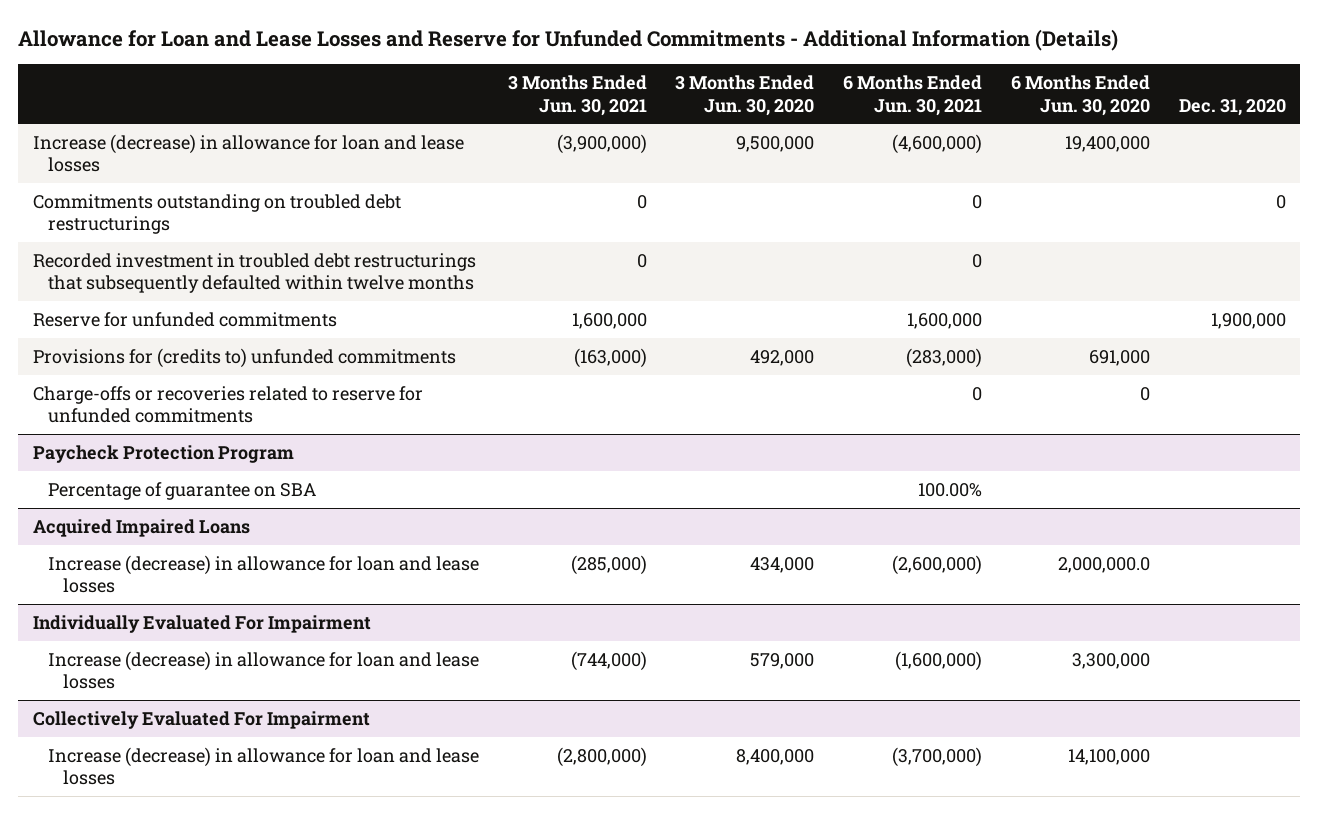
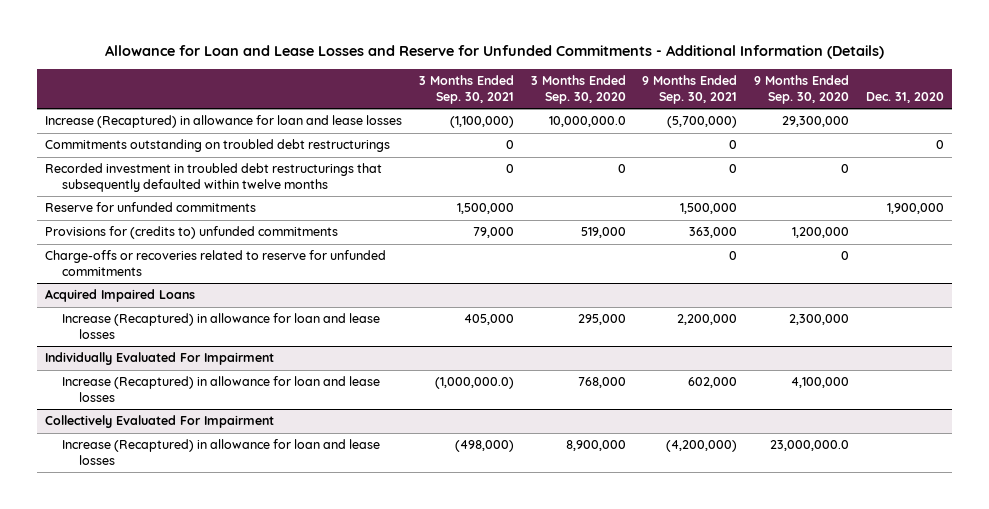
[507,75,647,116] 3 Months Ended Jun. 30, 2021 -> none
[675,75,815,116] 3 Months Ended Jun. 30, 2020 -> none
[843,75,983,116] 6 Months Ended Jun. 30, 2021 -> none
[1011,75,1151,116] 6 Months Ended Jun. 30, 2020 -> none
none -> [418,75,514,104] 3 Months Ended Sep. 30, 2021
none -> [530,75,626,104] 3 Months Ended Sep. 30, 2020
none -> [642,75,738,104] 9 Months Ended Sep. 30, 2021
none -> [754,75,850,104] 9 Months Ended Sep. 30, 2020
[32,133,464,173] Increase (decrease) in allowance for loan and lease losses -> [45,115,403,129] Increase (Recaptured) in allowance for loan and lease losses
[32,444,294,463] Paycheck Protection Program -> none
[47,481,316,500] Percentage of guarantee on SBA -> none
[47,554,479,594] Increase (decrease) in allowance for loan and lease losses -> [62,313,381,339] Increase (Recaptured) in allowance for loan and lease losses
[47,650,479,690] Increase (decrease) in allowance for loan and lease losses -> [62,376,381,402] Increase (Recaptured) in allowance for loan and lease losses
[47,746,479,786] Increase (decrease) in allowance for loan and lease losses -> [62,439,381,465] Increase (Recaptured) in allowance for loan and lease losses

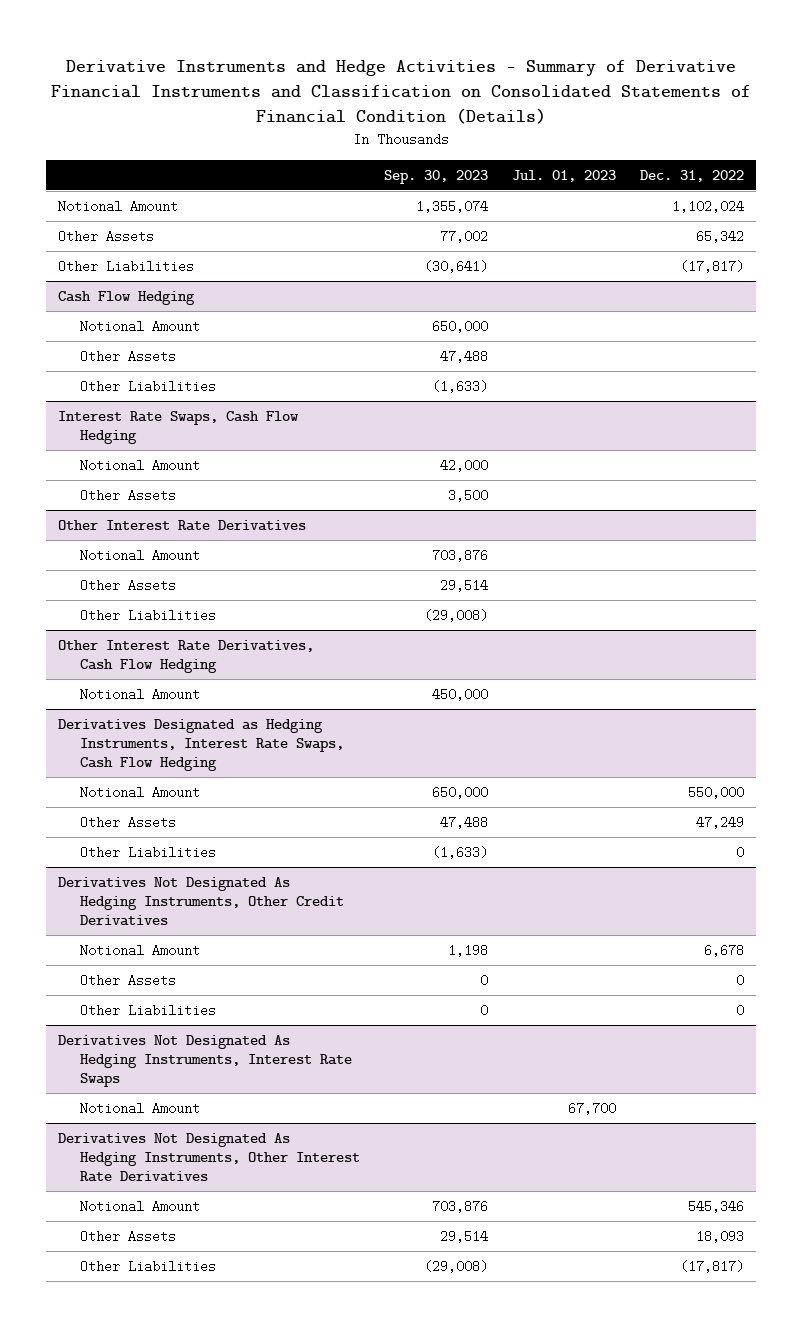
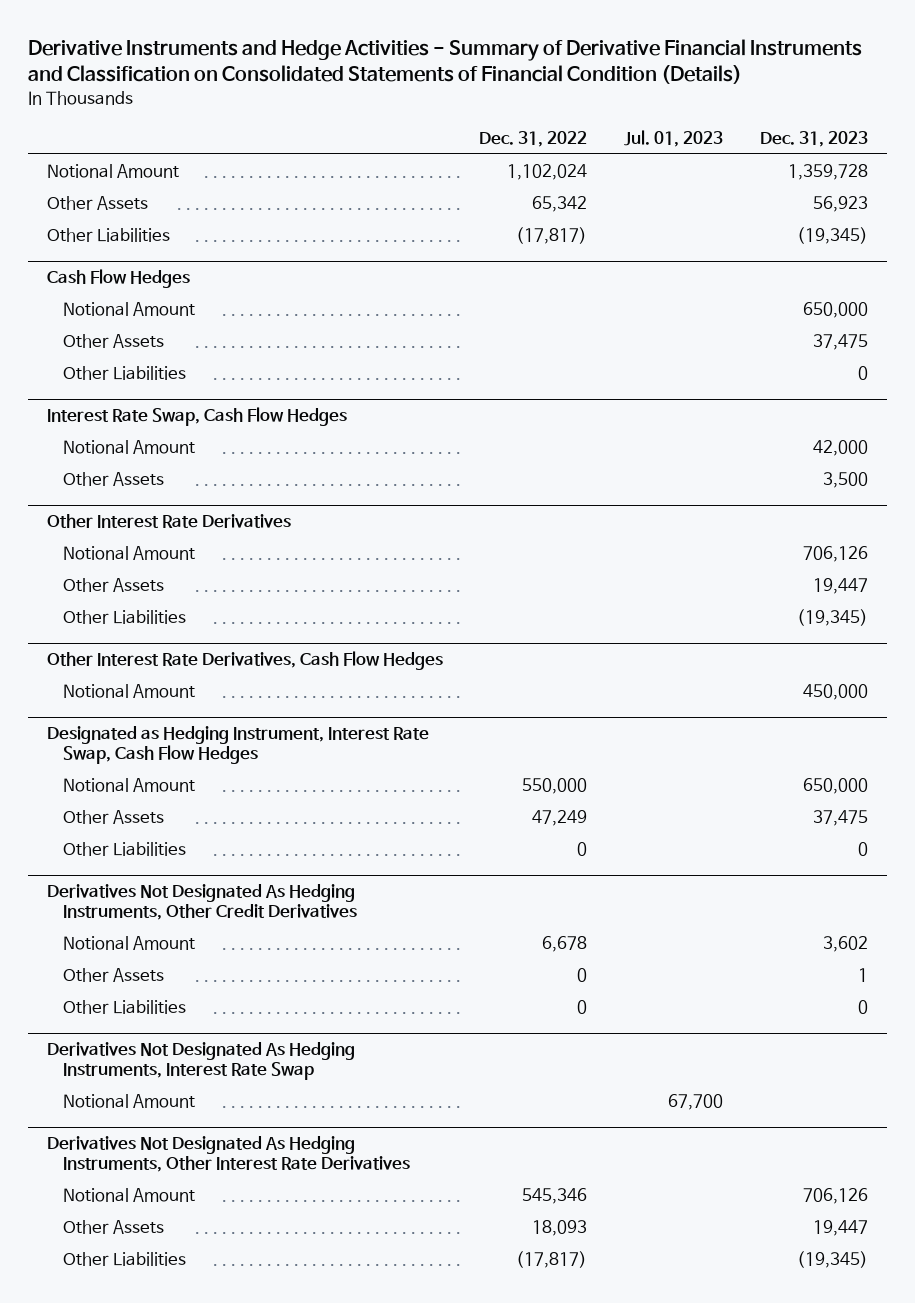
[383,169,488,184] Sep. 30, 2023 -> none
none -> [760,130,869,147] Dec. 31, 2023
[58,290,196,305] Cash Flow Hedging -> [46,269,190,289] Cash Flow Hedges
[58,410,300,444] Interest Rate Swaps, Cash Flow Hedging -> [46,407,347,427] Interest Rate Swap, Cash Flow Hedges
[58,639,315,673] Other Interest Rate Derivatives, Cash Flow Hedging -> [46,651,443,671] Other Interest Rate Derivatives, Cash Flow Hedges
[58,718,345,771] Derivatives Designated as Hedging Instruments, Interest Rate Swaps, Cash Flow Hedging -> [46,726,429,765] Designated as Hedging Instrument, Interest Rate Swap, Cash Flow Hedges
[58,1034,353,1087] Derivatives Not Designated As Hedging Instruments, Interest Rate Swaps -> [46,1042,355,1081] Derivatives Not Designated As Hedging Instruments, Interest Rate Swap

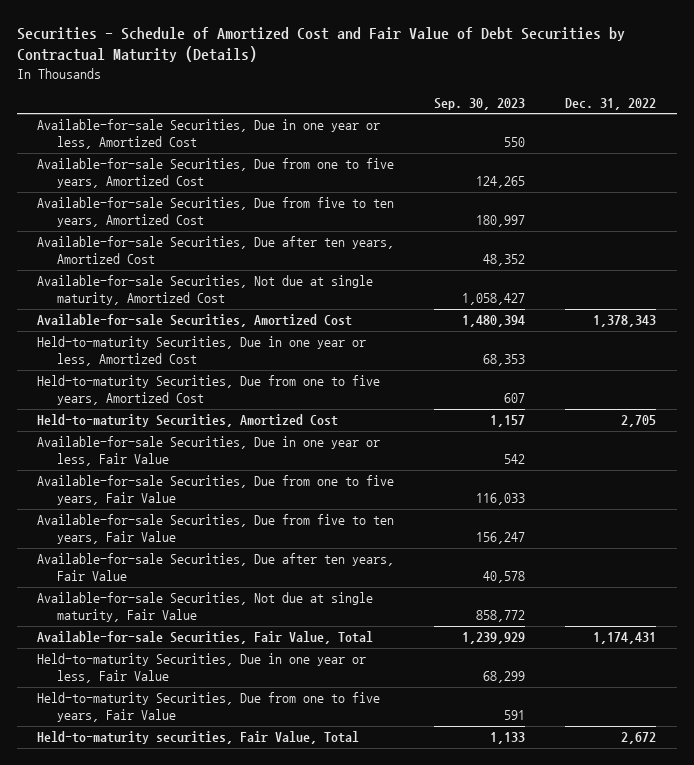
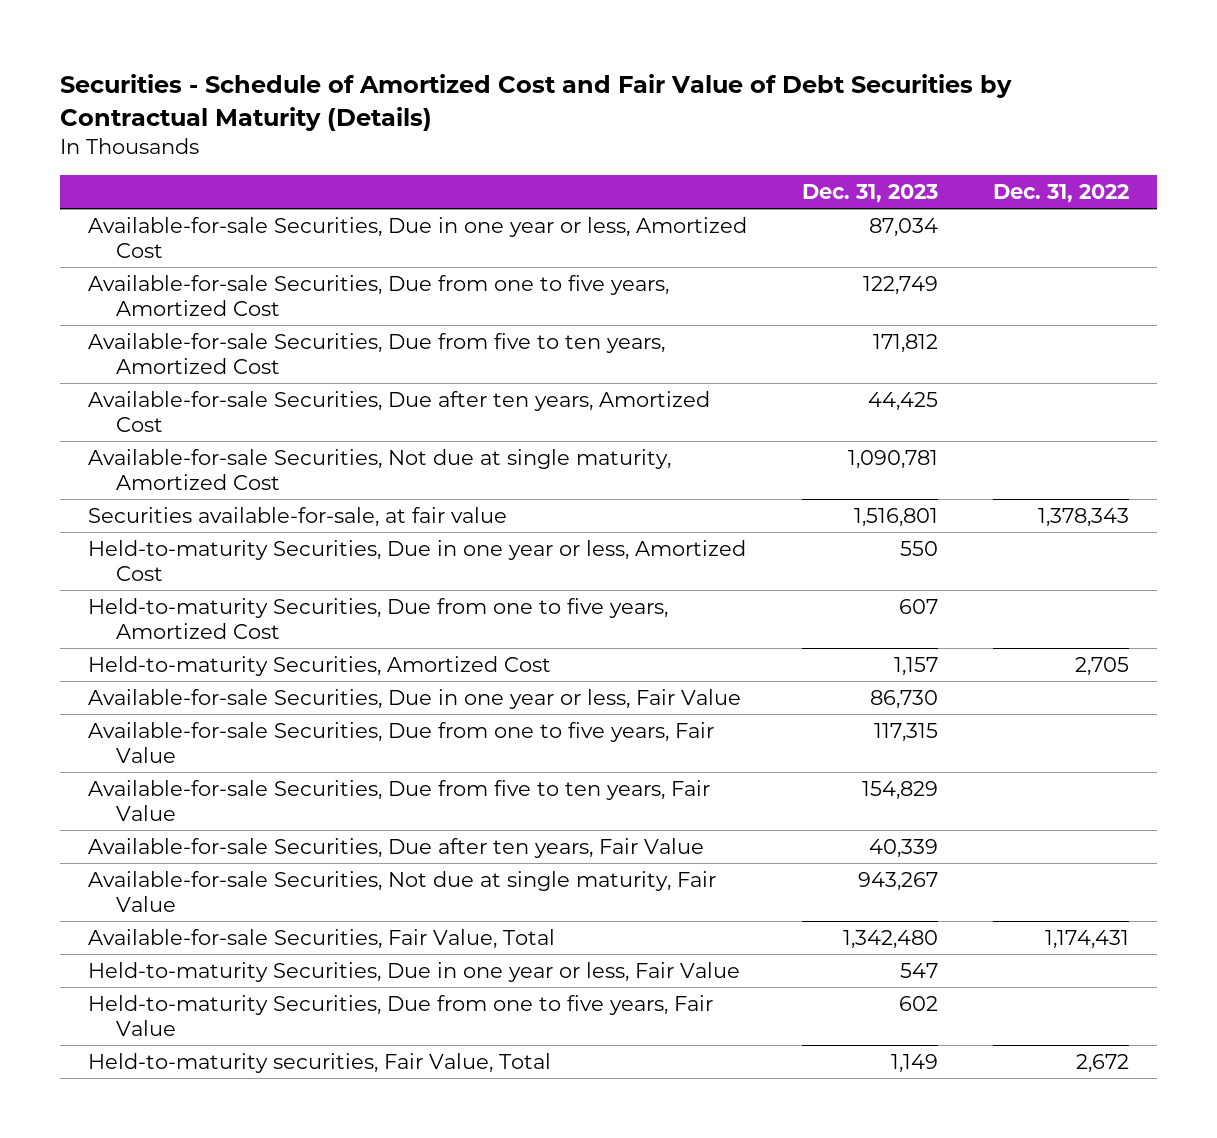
[434,97,526,110] Sep. 30, 2023 -> none
none -> [802,183,939,203] Dec. 31, 2023
[37,314,353,328] Available-for-sale Securities, Amortized Cost -> [88,506,508,527] Securities available-for-sale, at fair value

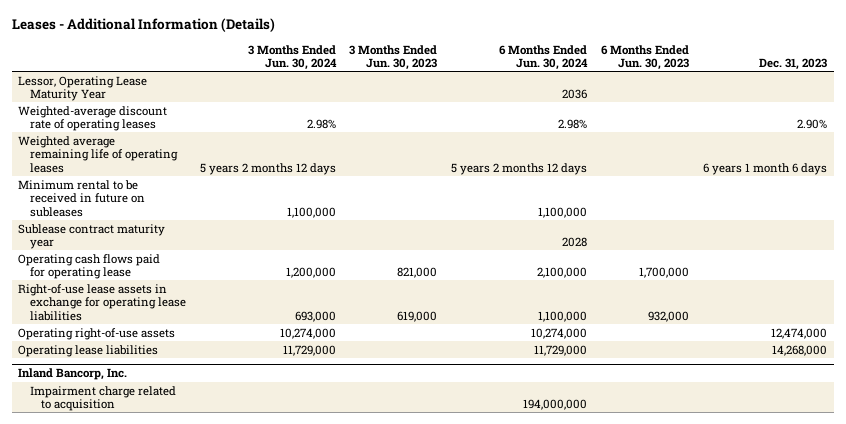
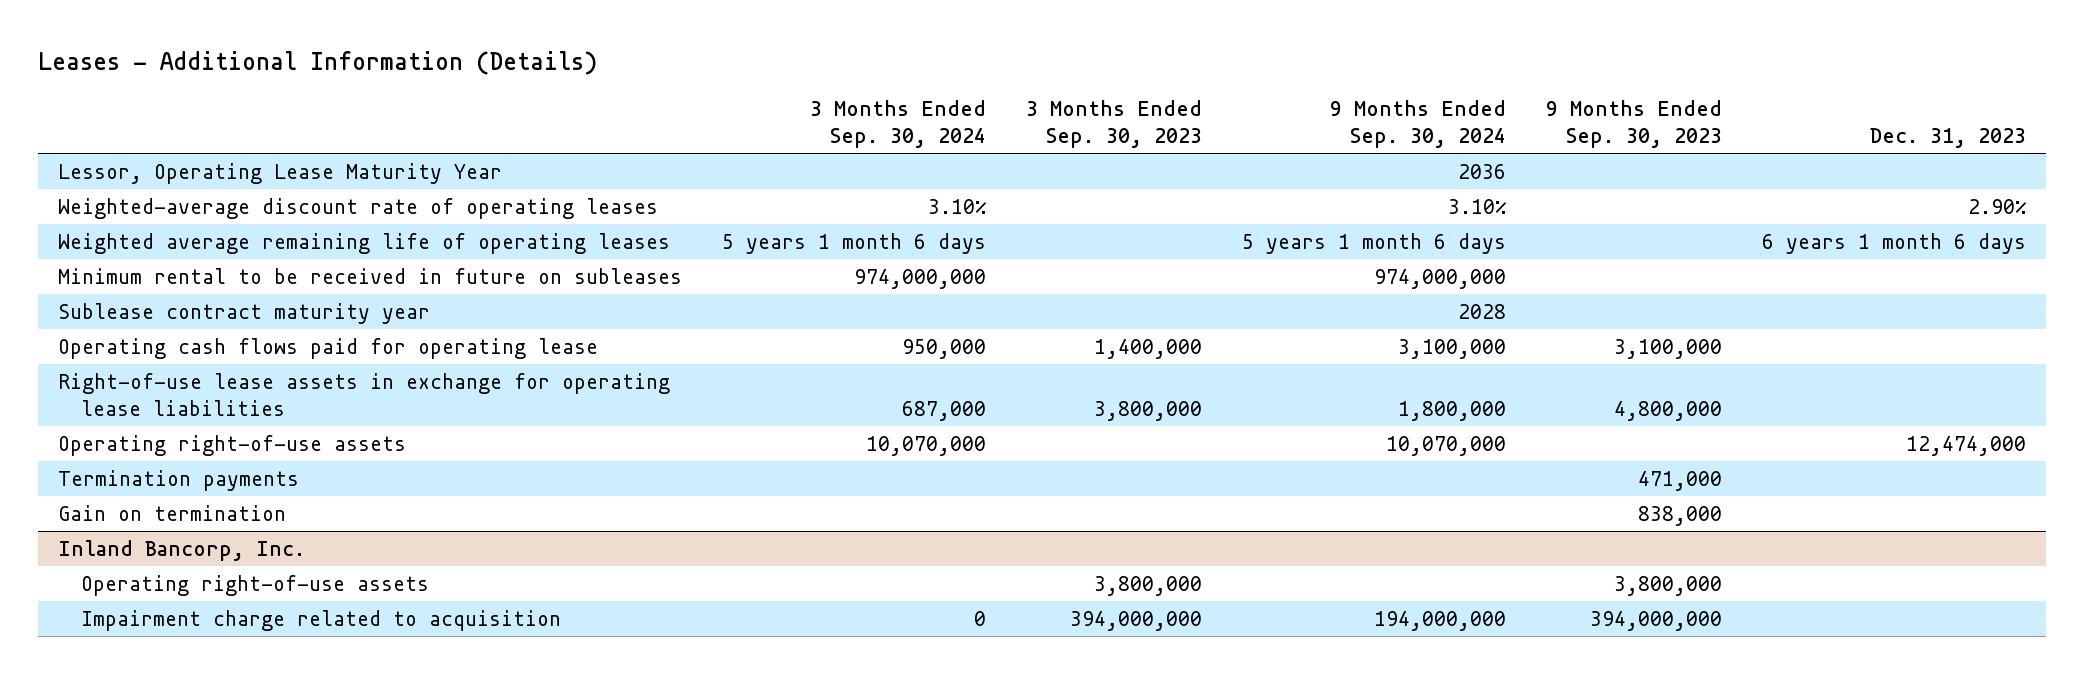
[247,44,337,71] 3 Months Ended Jun. 30, 2024 -> none
[349,44,438,71] 3 Months Ended Jun. 30, 2023 -> none
[499,44,589,71] 6 Months Ended Jun. 30, 2024 -> none
[601,44,690,71] 6 Months Ended Jun. 30, 2023 -> none
none -> [809,100,986,148] 3 Months Ended Sep. 30, 2024
none -> [1025,100,1202,148] 3 Months Ended Sep. 30, 2023
none -> [1329,100,1506,148] 9 Months Ended Sep. 30, 2024
none -> [1545,100,1722,148] 9 Months Ended Sep. 30, 2023
[18,344,159,357] Operating lease liabilities -> none
none -> [57,469,299,491] Termination payments
none -> [57,504,286,521] Gain on termination
none -> [81,574,430,596] Operating right-of-use assets

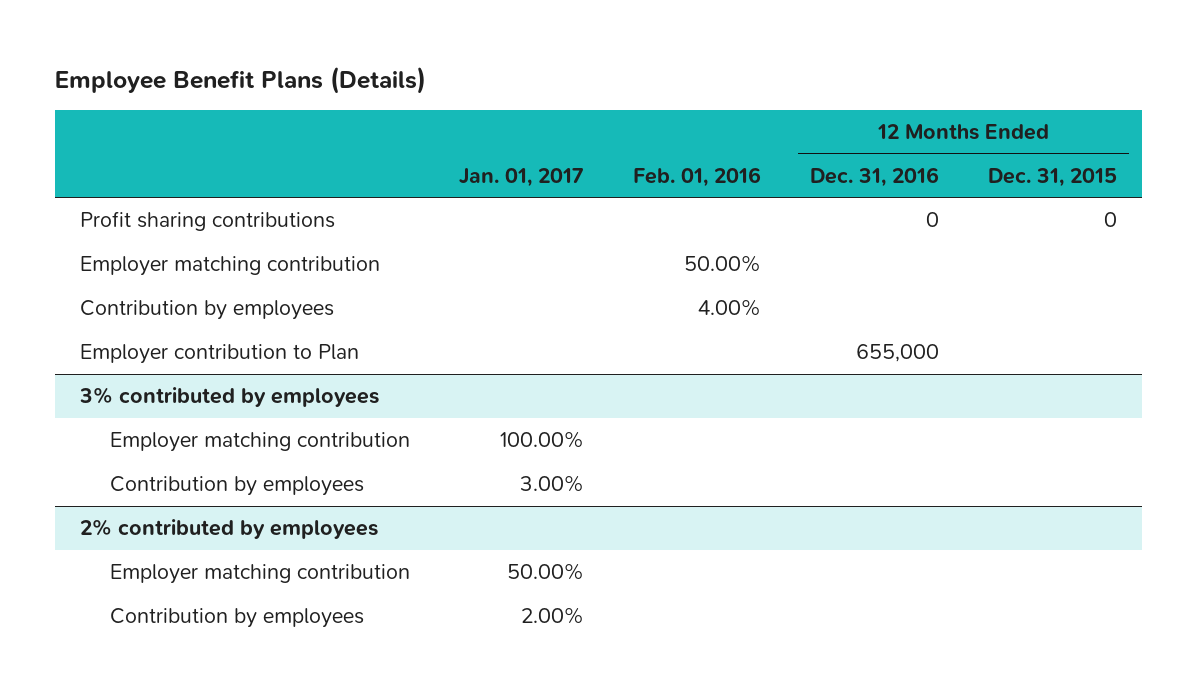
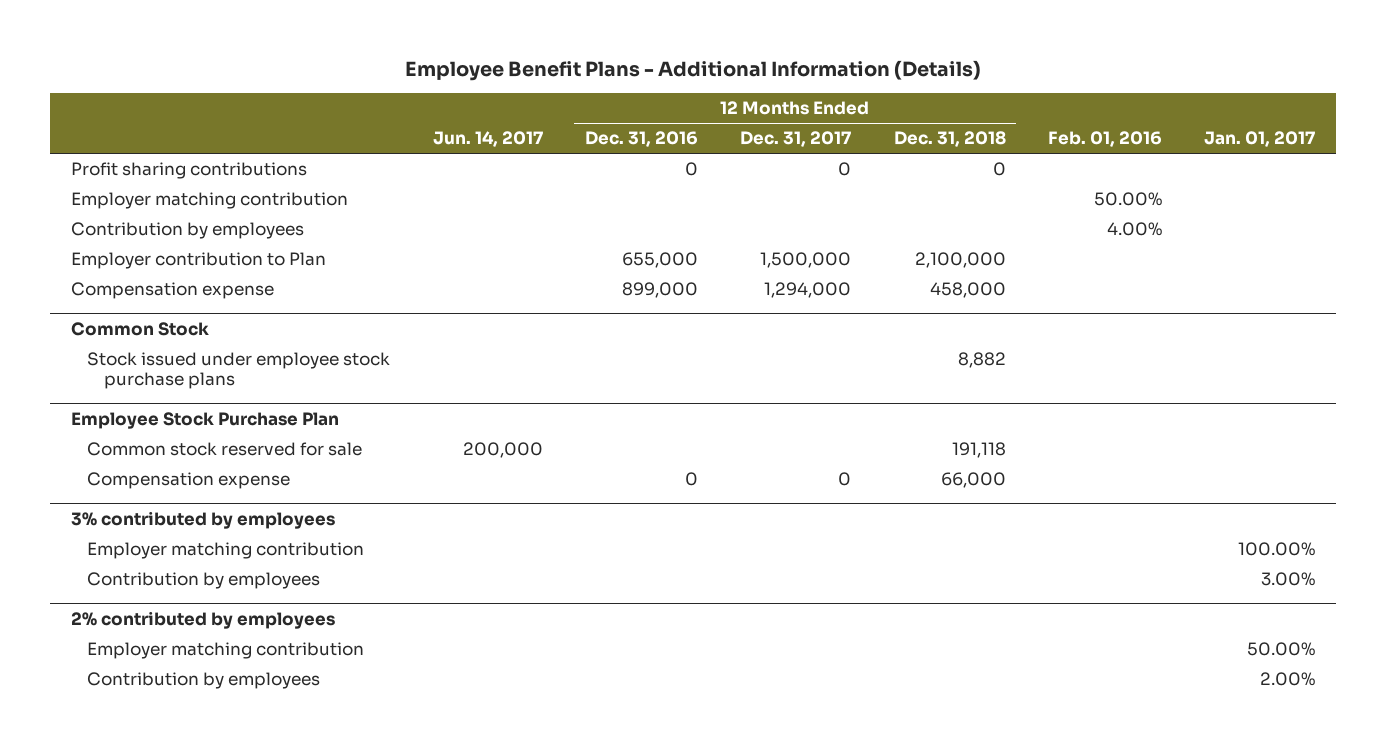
[55,66,427,95] Employee Benefit Plans (Details) -> [405,59,982,81] Employee Benefit Plans - Additional Information (Details)
[988,167,1118,187] Dec. 31, 2015 -> none
none -> [432,131,543,148] Jun. 14, 2017
none -> [740,131,852,148] Dec. 31, 2017
none -> [893,131,1006,148] Dec. 31, 2018
none -> [70,282,274,300] Compensation expense
none -> [70,322,209,337] Common Stock
none -> [87,352,391,390] Stock issued under employee stock purchase plans
none -> [70,412,339,430] Employee Stock Purchase Plan
none -> [87,442,363,457] Common stock reserved for sale
none -> [87,472,291,490] Compensation expense

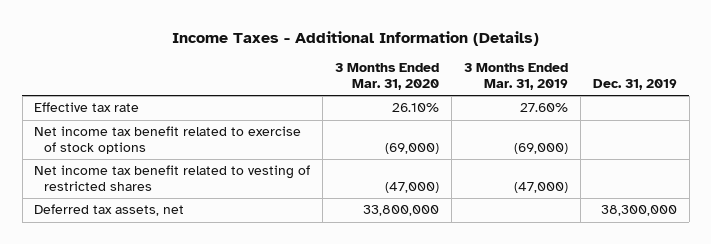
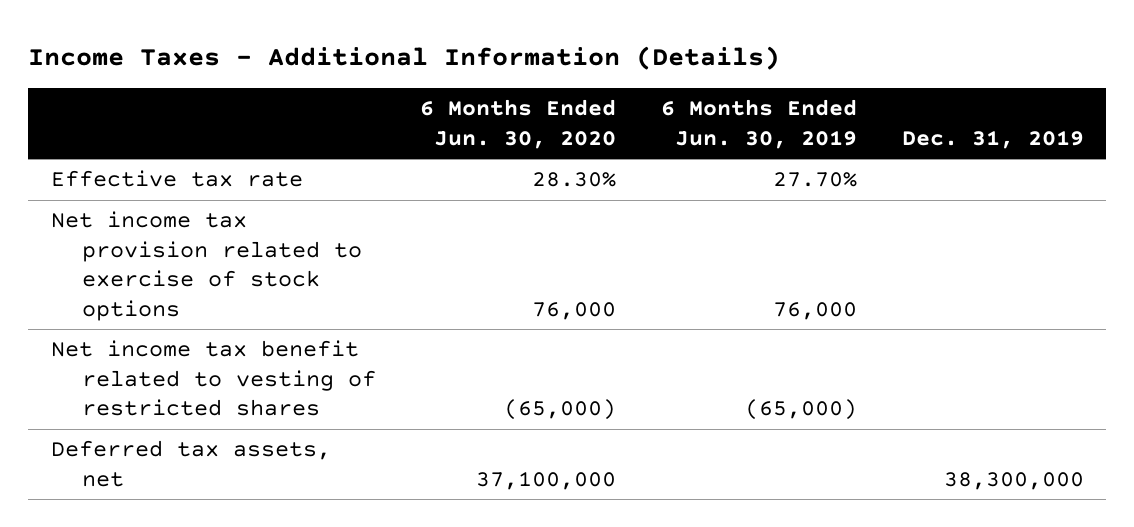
[335,63,440,90] 3 Months Ended Mar. 31, 2020 -> none
[464,63,569,90] 3 Months Ended Mar. 31, 2019 -> none
none -> [420,99,617,149] 6 Months Ended Jun. 30, 2020
none -> [661,99,858,149] 6 Months Ended Jun. 30, 2019
[34,126,302,155] Net income tax benefit related to exercise of stock options -> [50,211,362,321] Net income tax provision related to exercise of stock options

